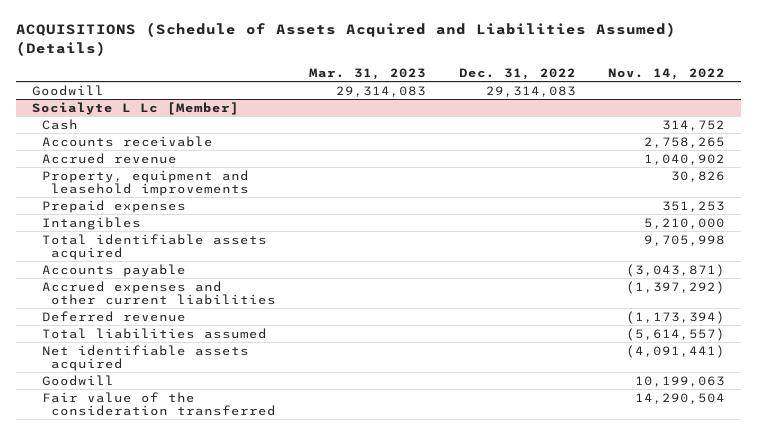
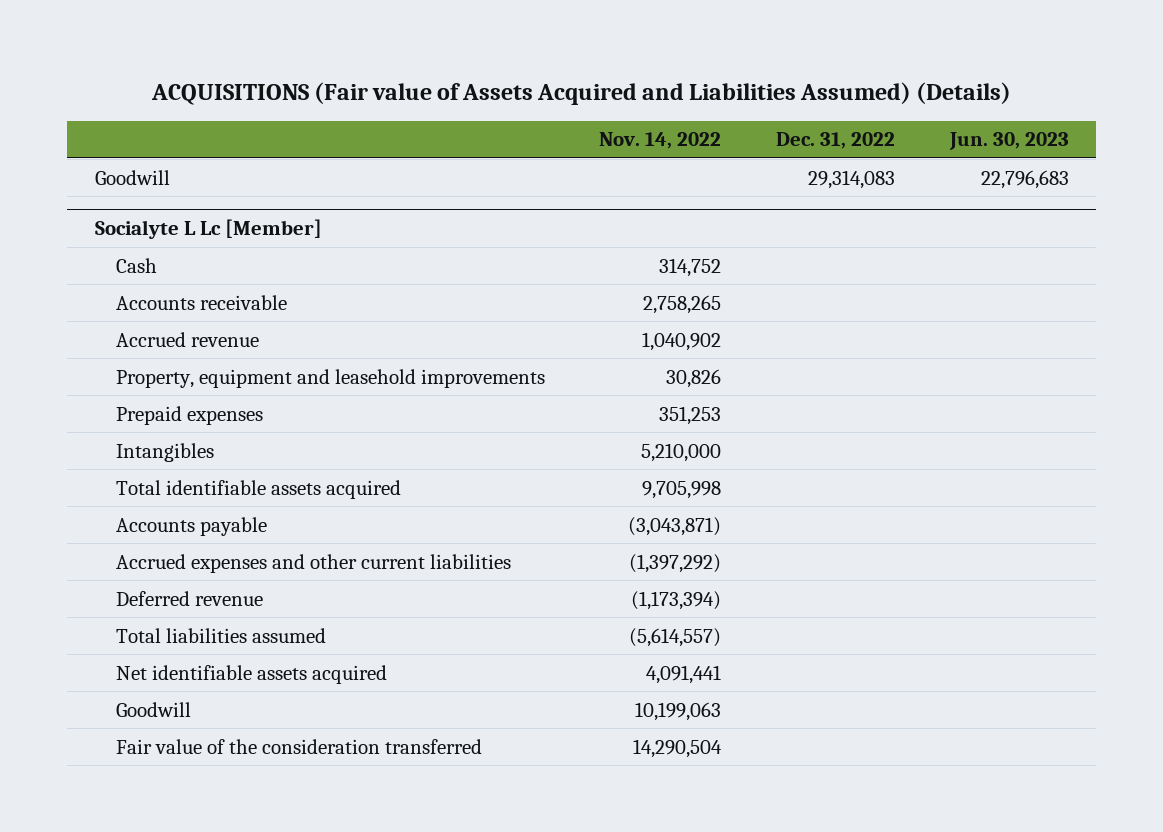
[15,22,676,56] ACQUISITIONS (Schedule of Assets Acquired and Liabilities Assumed) (Details) -> [150,81,1011,105] ACQUISITIONS (Fair value of Assets Acquired and Liabilities Assumed) (Details)
[308,68,426,81] Mar. 31, 2023 -> none
none -> [948,132,1069,151] Jun. 30, 2023
[626,344,726,358] (4,091,441) -> [646,664,722,684] 4,091,441

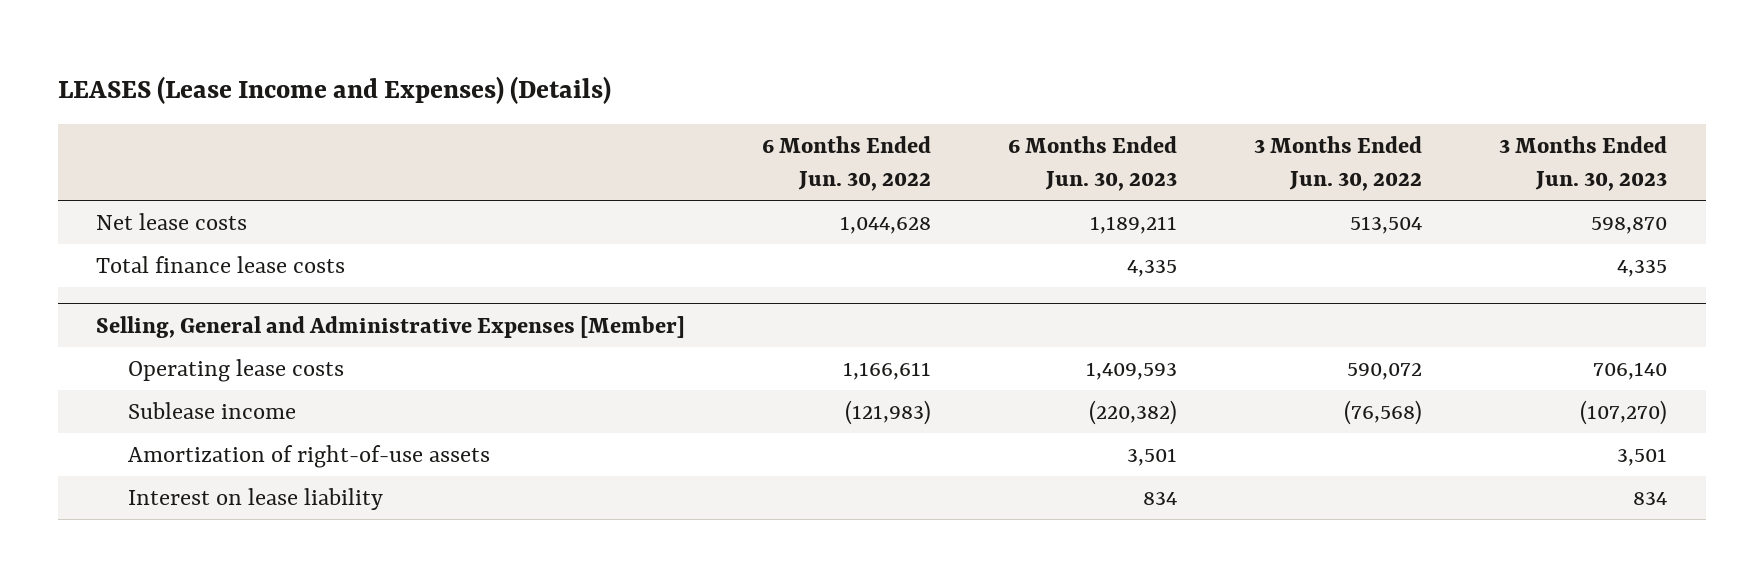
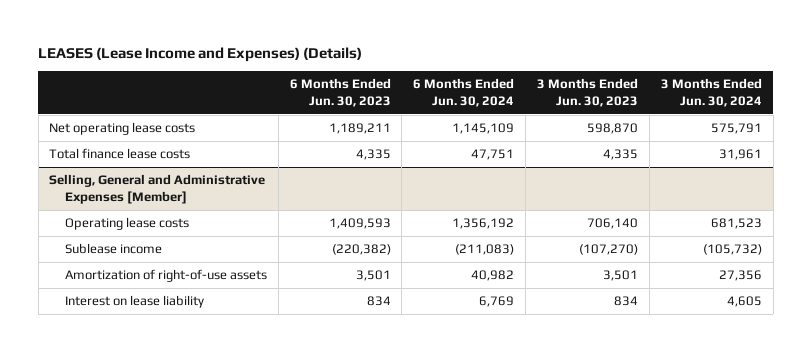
[762,135,932,192] 6 Months Ended Jun. 30, 2022 -> none
[1254,135,1423,192] 3 Months Ended Jun. 30, 2022 -> none
none -> [413,78,515,107] 6 Months Ended Jun. 30, 2024
none -> [660,78,762,107] 3 Months Ended Jun. 30, 2024
[96,212,248,230] Net lease costs -> [49,122,196,136] Net operating lease costs

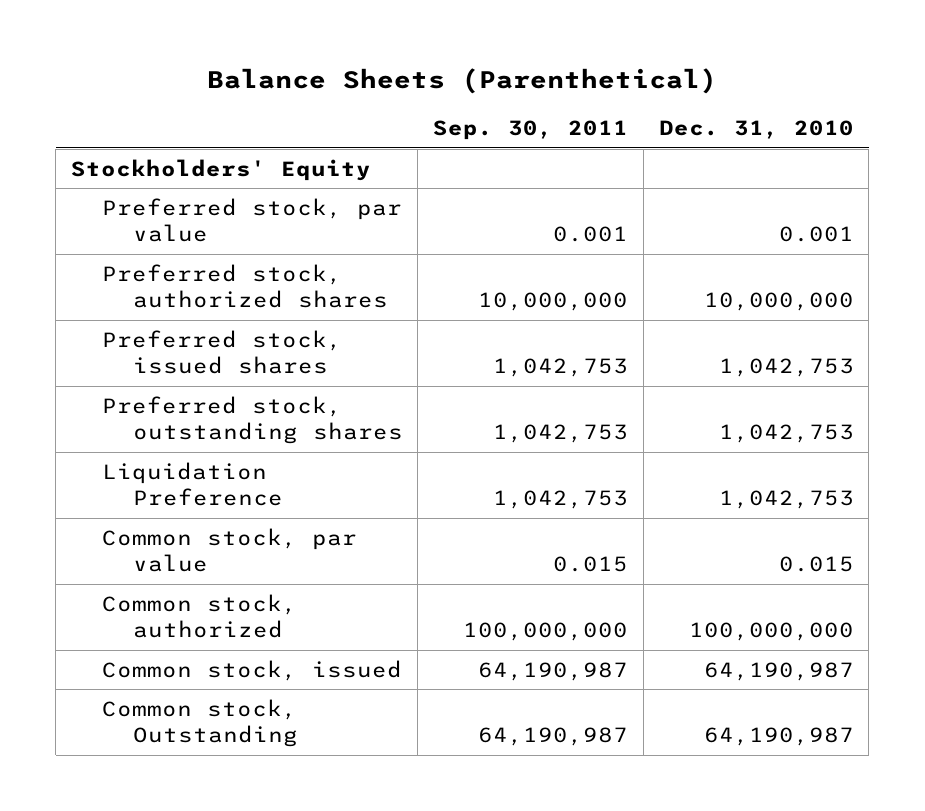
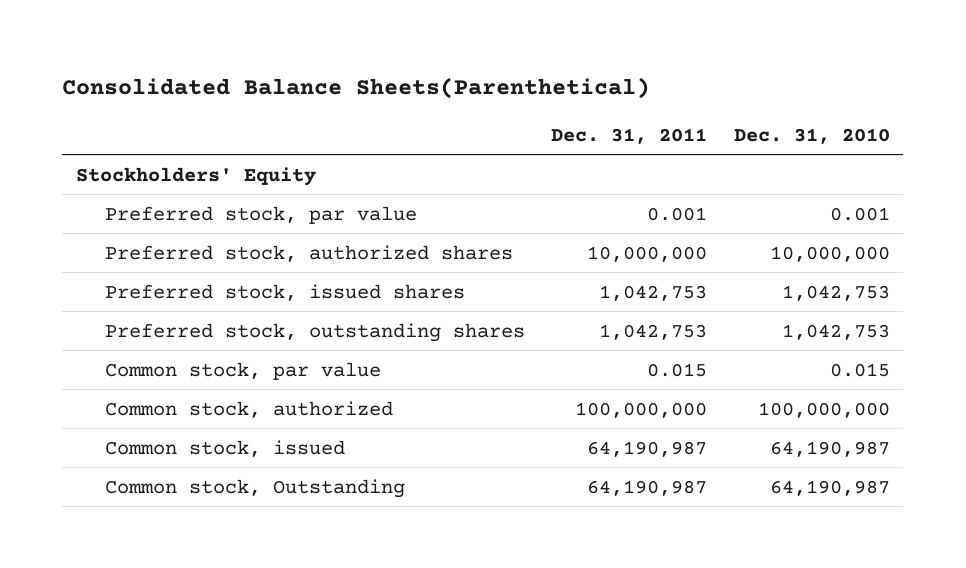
[207,67,718,94] Balance Sheets (Parenthetical) -> [62,77,651,100] Consolidated Balance Sheets(Parenthetical)
[433,120,629,141] Sep. 30, 2011 -> none
none -> [551,127,708,144] Dec. 31, 2011
[101,461,283,507] Liquidation Preference -> none

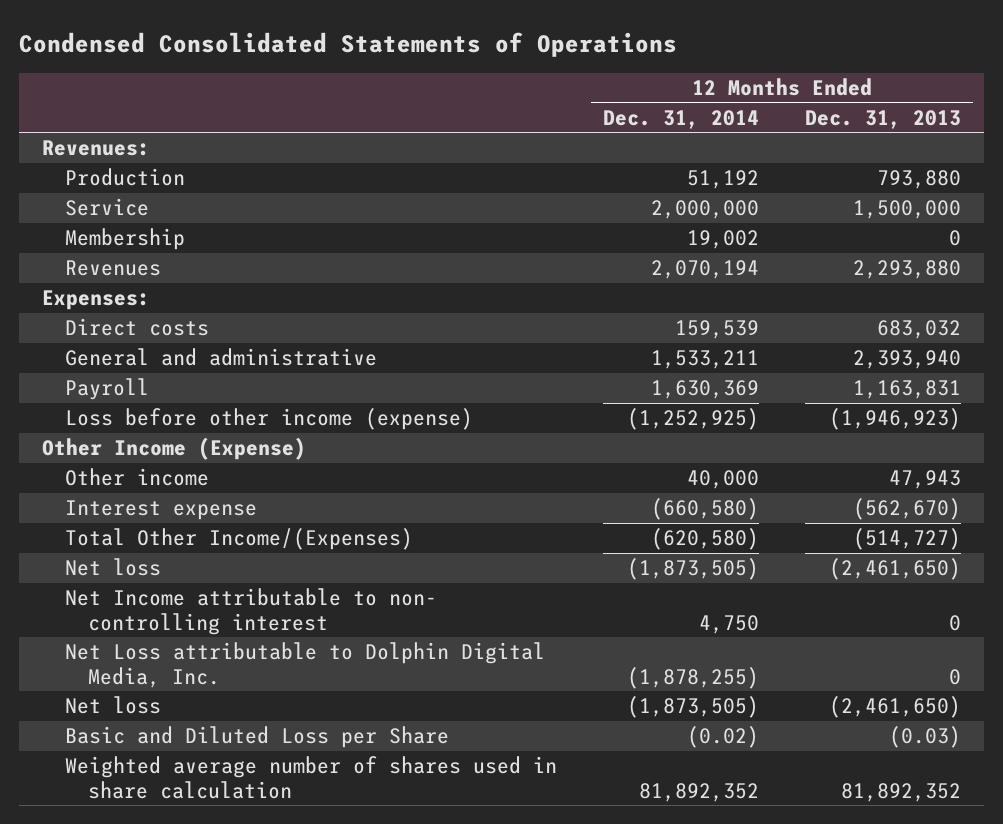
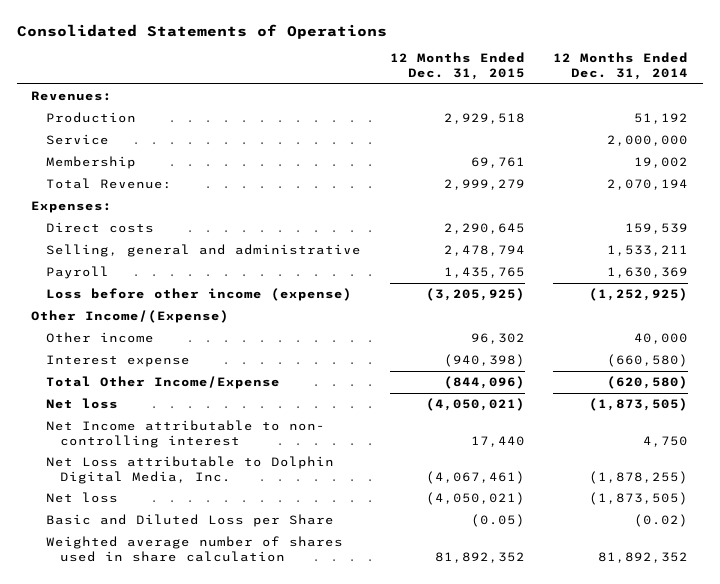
[19,31,678,57] Condensed Consolidated Statements of Operations -> [16,23,387,39] Consolidated Statements of Operations
[805,109,962,129] Dec. 31, 2013 -> none
none -> [389,52,525,81] 12 Months Ended Dec. 31, 2015
[64,260,161,277] Revenues -> [45,177,172,189] Total Revenue:
[64,348,377,367] General and administrative -> [45,243,361,257] Selling, general and administrative
[42,437,307,461] Other Income (Expense) -> [31,309,230,323] Other Income/(Expense)
[64,528,413,551] Total Other Income/(Expenses) -> [45,375,280,389] Total Other Income/Expense

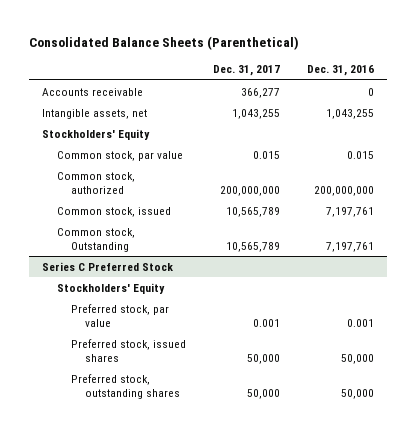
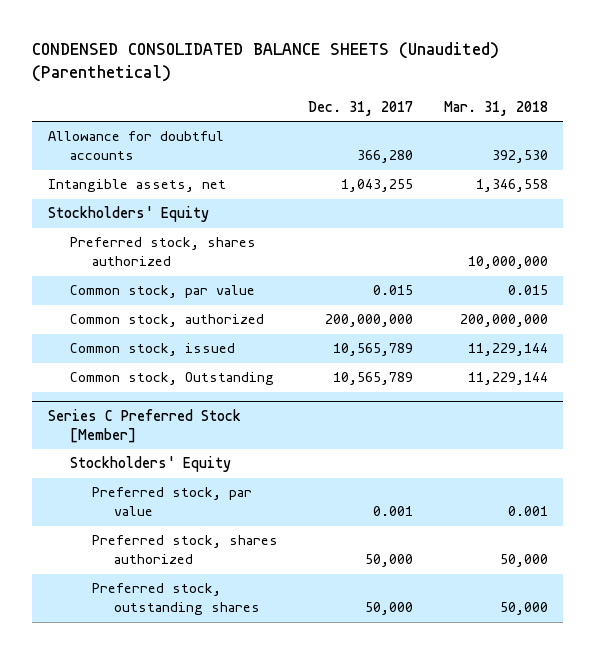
[29,36,300,51] Consolidated Balance Sheets (Parenthetical) -> [32,41,500,82] CONDENSED CONSOLIDATED BALANCE SHEETS (Unaudited) (Parenthetical)
[306,65,374,77] Dec. 31, 2016 -> none
none -> [443,100,548,116] Mar. 31, 2018
[42,87,144,96] Accounts receivable -> none
none -> [47,131,224,161] Allowance for doubtful accounts
none -> [69,237,256,267] Preferred stock, shares authorized
[42,261,174,271] Series C Preferred Stock -> [47,408,241,443] Series C Preferred Stock [Member]
[71,338,187,363] Preferred stock, issued shares -> [91,535,278,565] Preferred stock, shares authorized

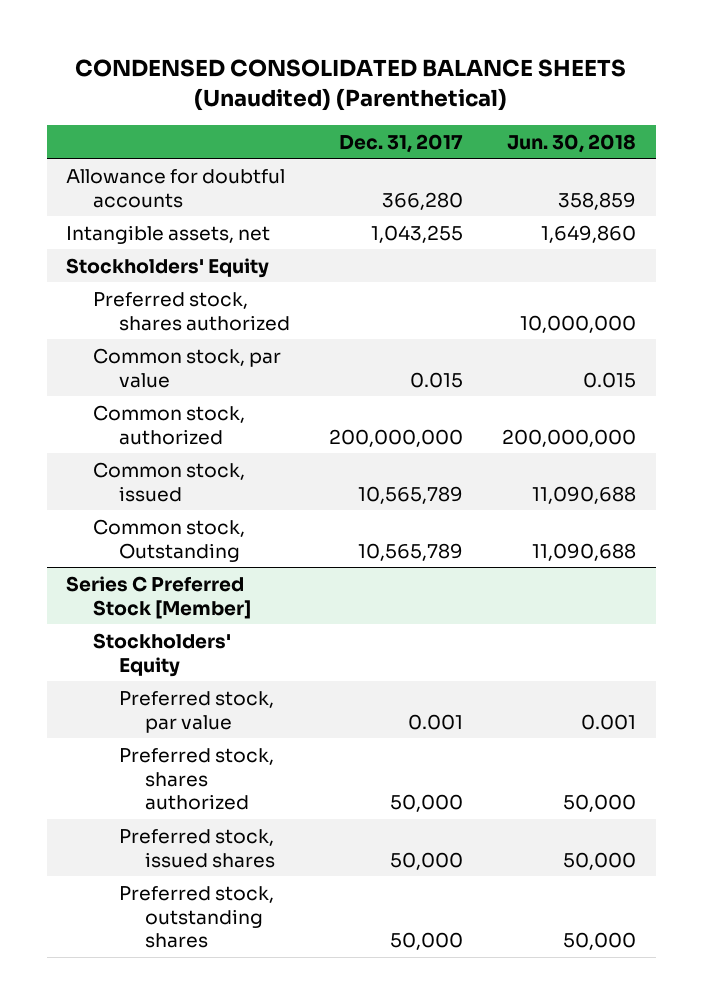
[443,100,548,116] Mar. 31, 2018 -> none
none -> [507,133,637,153] Jun. 30, 2018
none -> [119,828,276,868] Preferred stock, issued shares

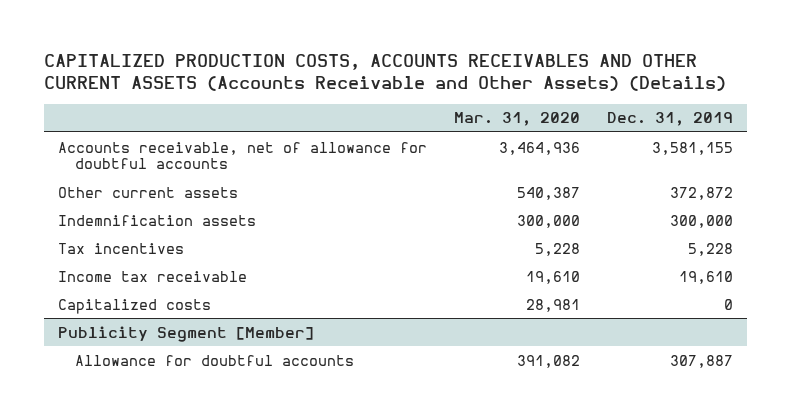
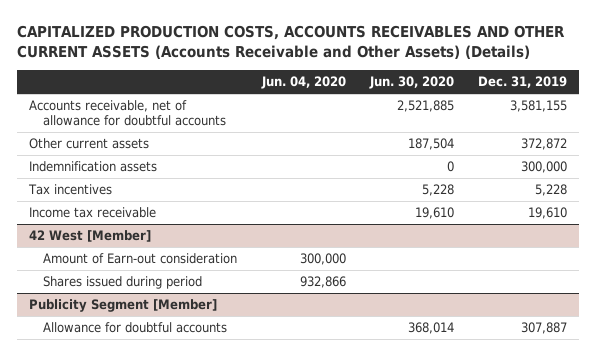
[453,112,580,127] Mar. 31, 2020 -> none
none -> [260,76,346,90] Jun. 04, 2020
none -> [368,76,454,90] Jun. 30, 2020
[57,298,211,314] Capitalized costs -> none
none -> [29,230,152,243] 42 West [Member]
none -> [43,253,238,265] Amount of Earn-out consideration
none -> [43,276,203,290] Shares issued during period

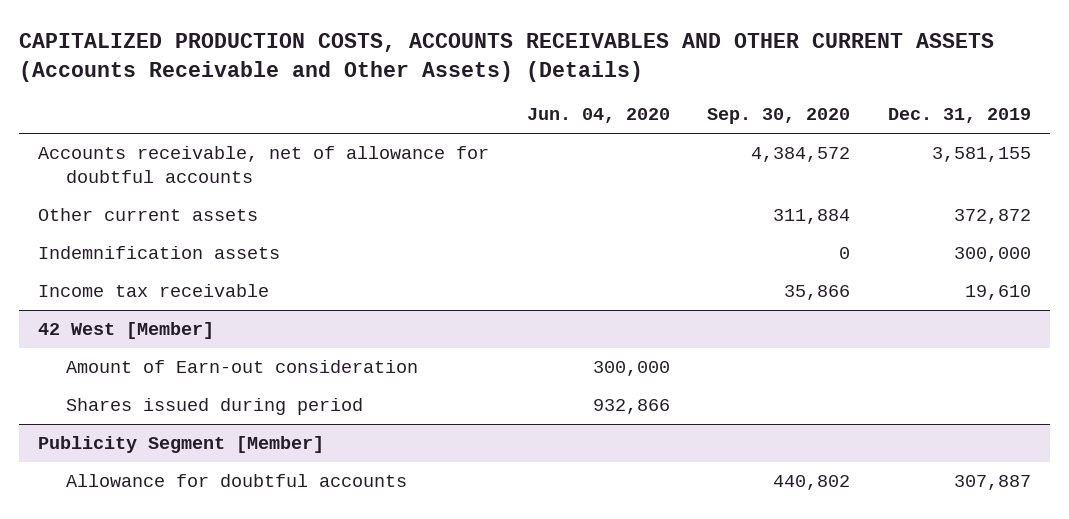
[368,76,454,90] Jun. 30, 2020 -> none
none -> [707,108,851,125] Sep. 30, 2020
[28,184,113,196] Tax incentives -> none

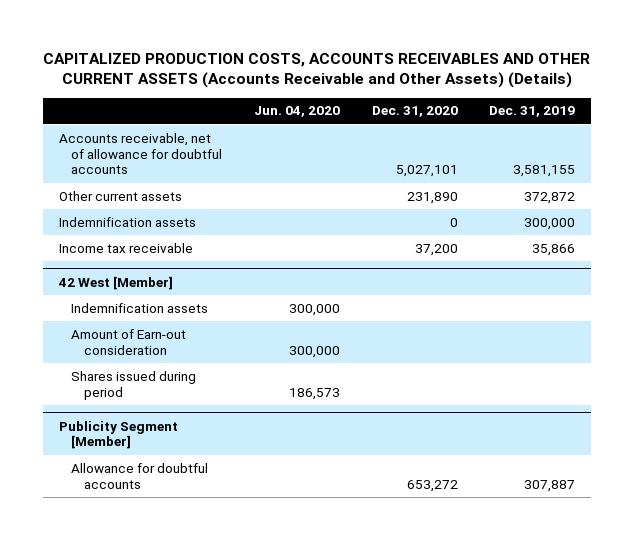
[707,108,851,125] Sep. 30, 2020 -> none
none -> [371,106,458,118] Dec. 31, 2020
[964,285,1031,301] 19,610 -> [532,243,576,256] 35,866
none -> [71,302,209,313] Indemnification assets
[592,399,670,415] 932,866 -> [288,387,340,400] 186,573

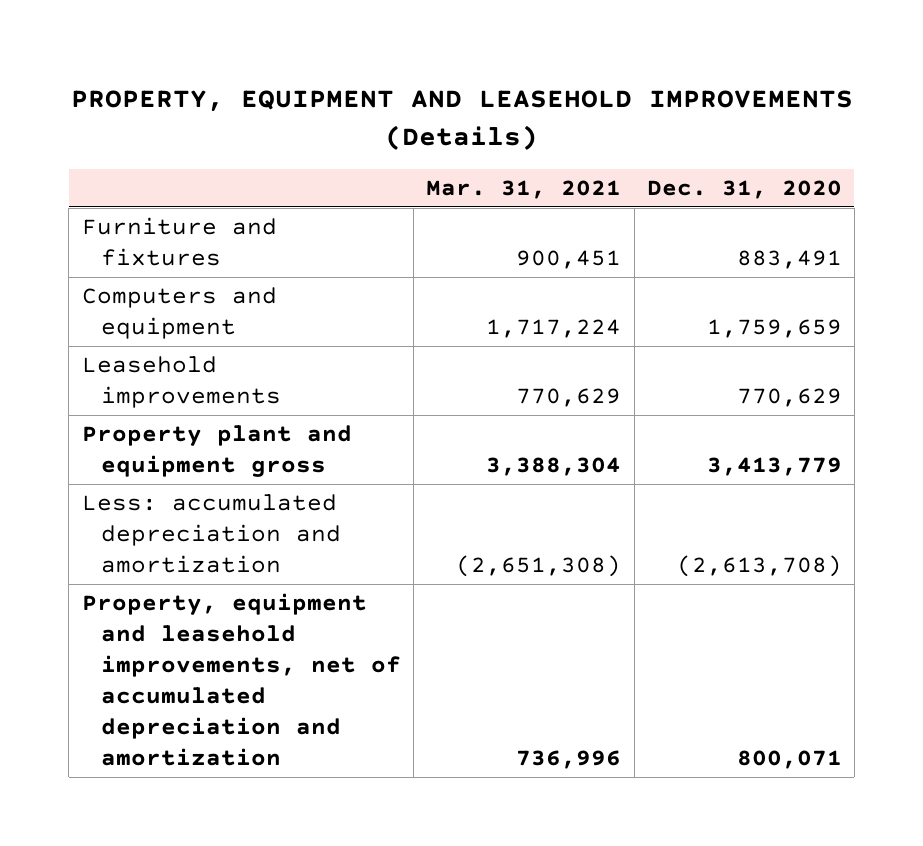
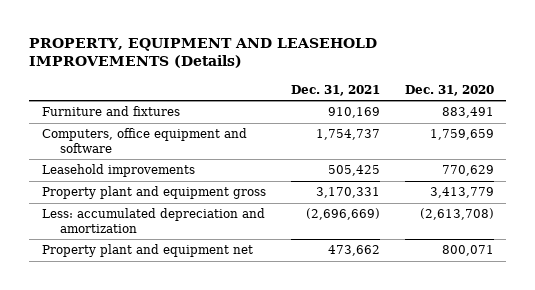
[426,180,622,200] Mar. 31, 2021 -> none
none -> [290,84,380,96] Dec. 31, 2021
[81,286,277,339] Computers and equipment -> [41,128,247,153] Computers, office equipment and software
[81,592,401,767] Property, equipment and leasehold improvements, net of accumulated depreciation and amortization -> [41,244,253,258] Property plant and equipment net

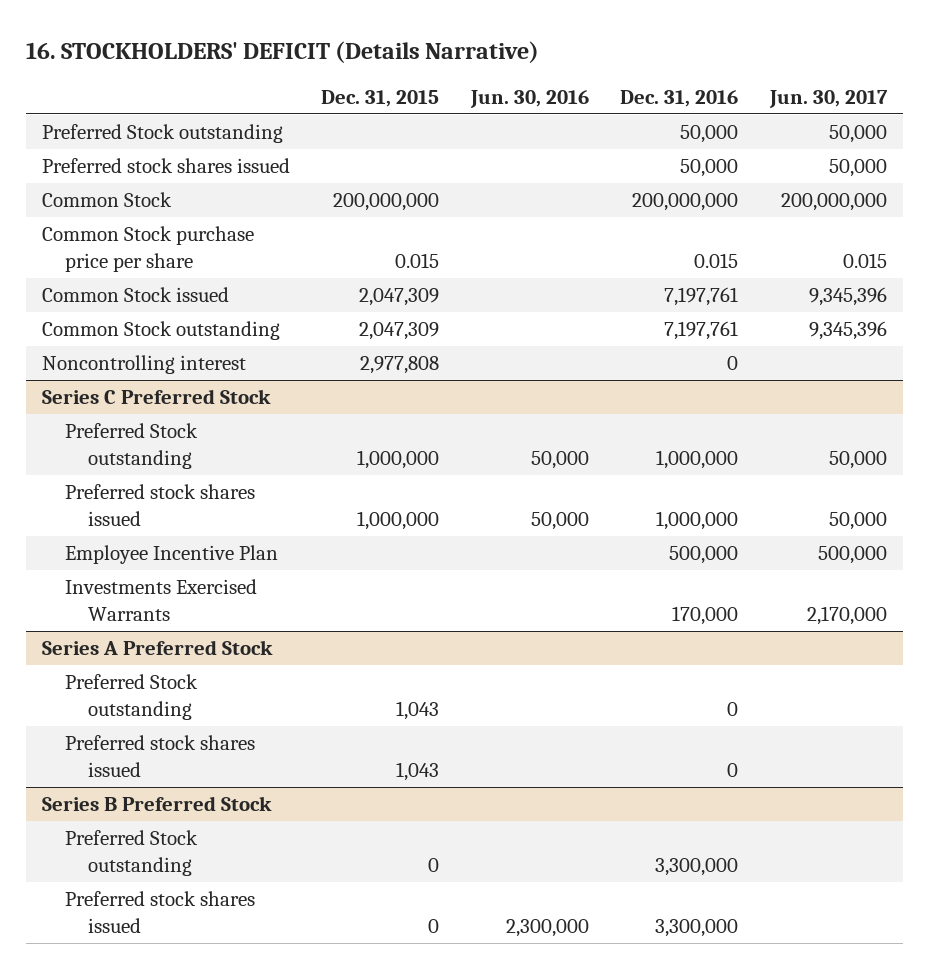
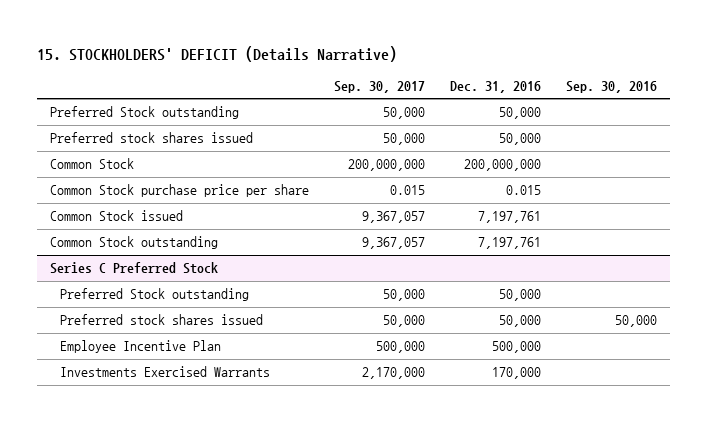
[26,40,540,63] 16. STOCKHOLDERS' DEFICIT (Details Narrative) -> [36,45,397,62] 15. STOCKHOLDERS' DEFICIT (Details Narrative)
[321,89,440,107] Dec. 31, 2015 -> none
[469,89,589,108] Jun. 30, 2016 -> none
[768,89,888,108] Jun. 30, 2017 -> none
none -> [333,81,425,94] Sep. 30, 2017
none -> [566,81,658,94] Sep. 30, 2016
[41,355,246,375] Noncontrolling interest -> none
[656,450,739,470] 1,000,000 -> [499,289,542,302] 50,000
[656,511,739,531] 1,000,000 -> [499,315,542,328] 50,000
[41,640,273,656] Series A Preferred Stock -> none
[64,674,198,721] Preferred Stock outstanding -> none
[64,735,255,778] Preferred stock shares issued -> none
[41,796,272,812] Series B Preferred Stock -> none
[64,830,198,877] Preferred Stock outstanding -> none
[64,891,255,934] Preferred stock shares issued -> none

